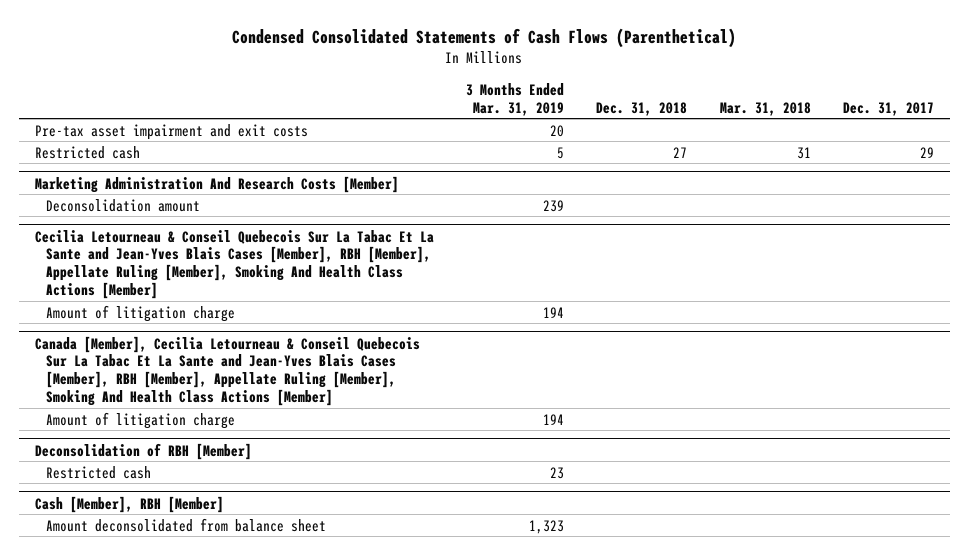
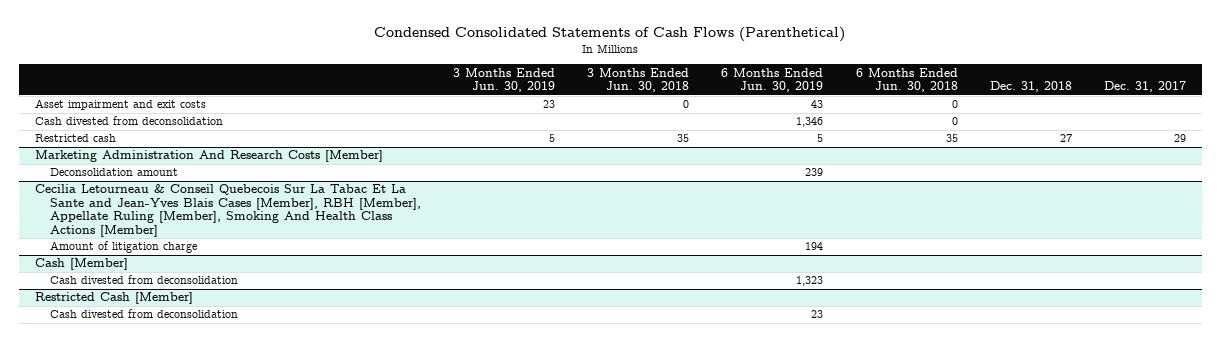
[466,82,565,116] 3 Months Ended Mar. 31, 2019 -> none
[719,101,811,116] Mar. 31, 2018 -> none
none -> [453,67,556,93] 3 Months Ended Jun. 30, 2019
none -> [587,67,690,93] 3 Months Ended Jun. 30, 2018
none -> [721,67,824,93] 6 Months Ended Jun. 30, 2019
none -> [855,67,958,93] 6 Months Ended Jun. 30, 2018
[35,123,309,140] Pre-tax asset impairment and exit costs -> [35,99,207,111] Asset impairment and exit costs
none -> [35,116,224,126] Cash divested from deconsolidation
[35,335,421,407] Canada [Member], Cecilia Letourneau & Conseil Quebecois Sur La Tabac Et La Sante and Jean-Yves Blais Cases [Member], RBH [Member], Appellate Ruling [Member], Smoking And Health Class Actions [Member] -> none
[46,411,236,429] Amount of litigation charge -> none
[35,442,253,460] Deconsolidation of RBH [Member] -> none
[46,465,152,479] Restricted cash -> none
[46,517,327,532] Amount deconsolidated from balance sheet -> none
[35,495,225,513] Cash [Member], RBH [Member] -> [35,258,129,271] Cash [Member]
none -> [49,275,238,285] Cash divested from deconsolidation
none -> [35,292,194,305] Restricted Cash [Member]
none -> [49,309,238,319] Cash divested from deconsolidation

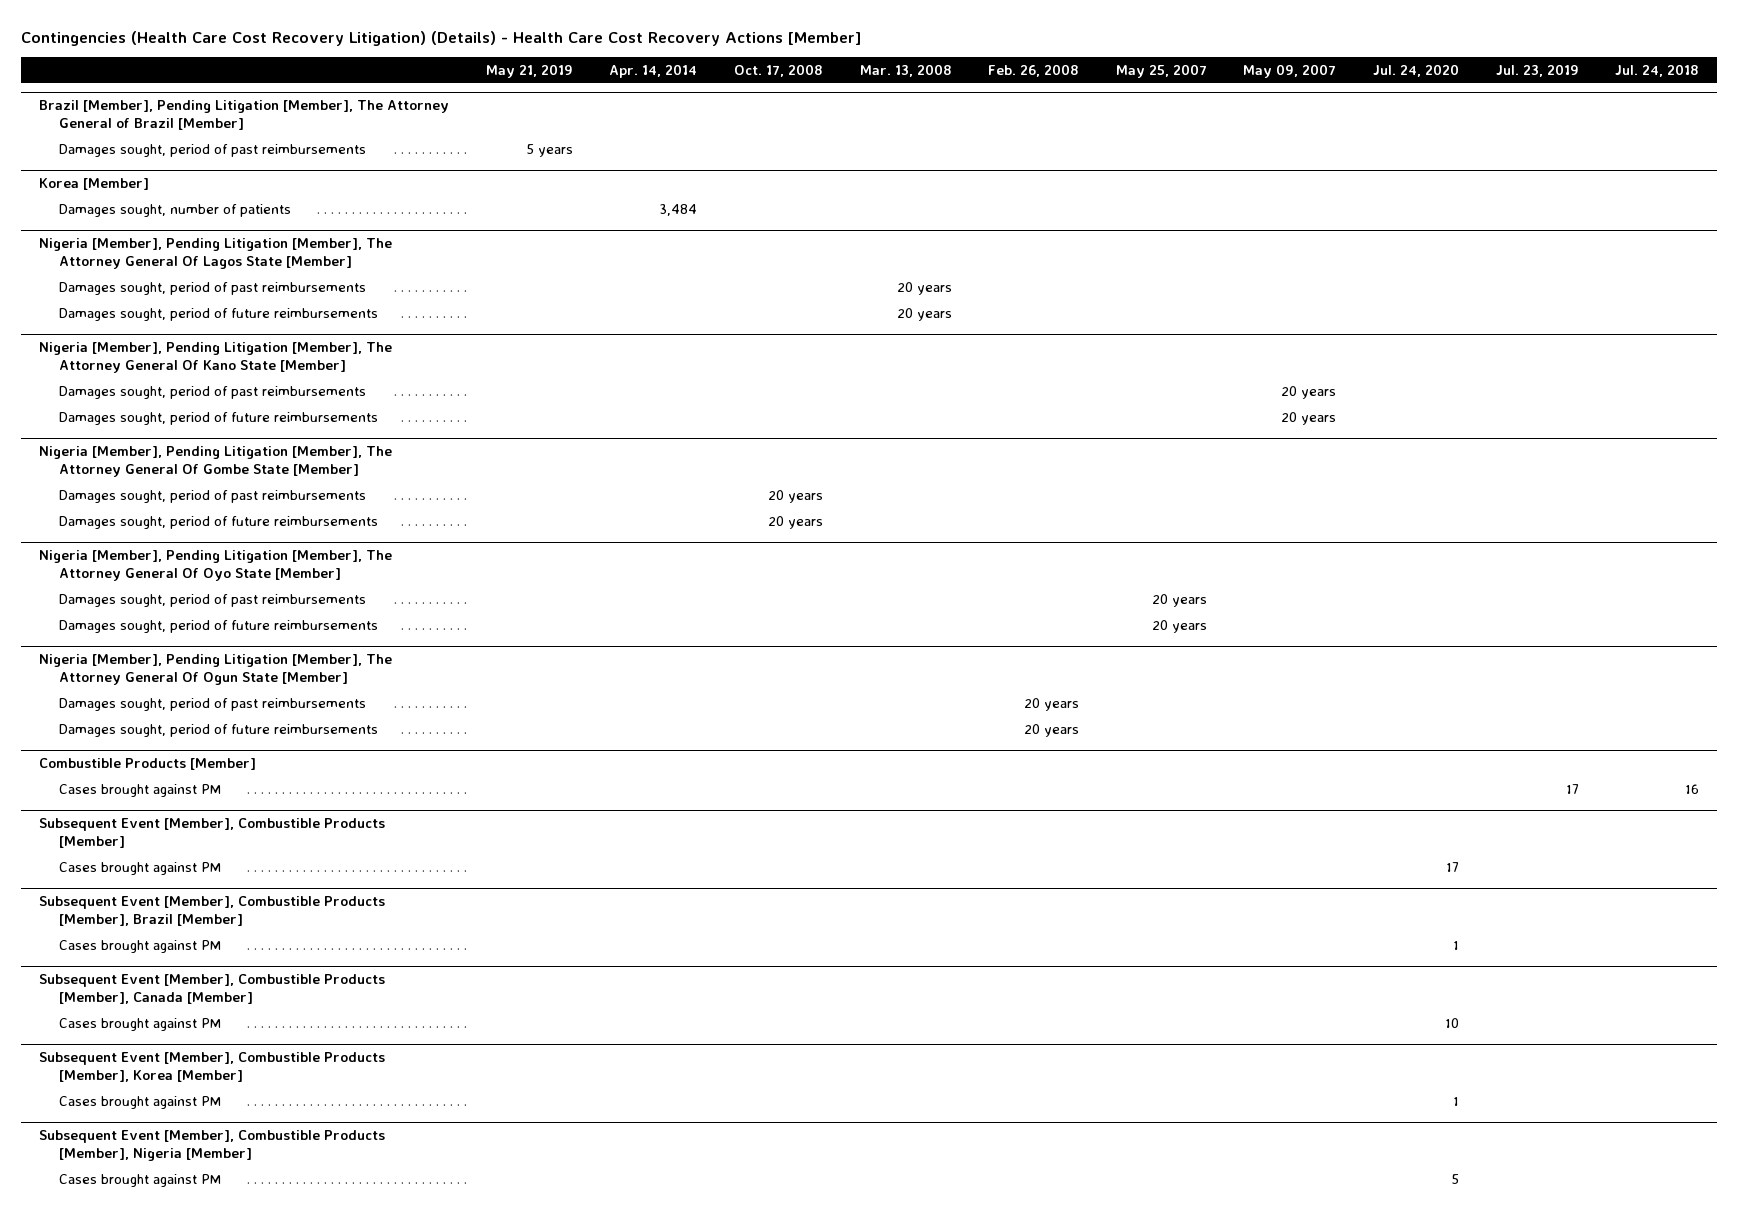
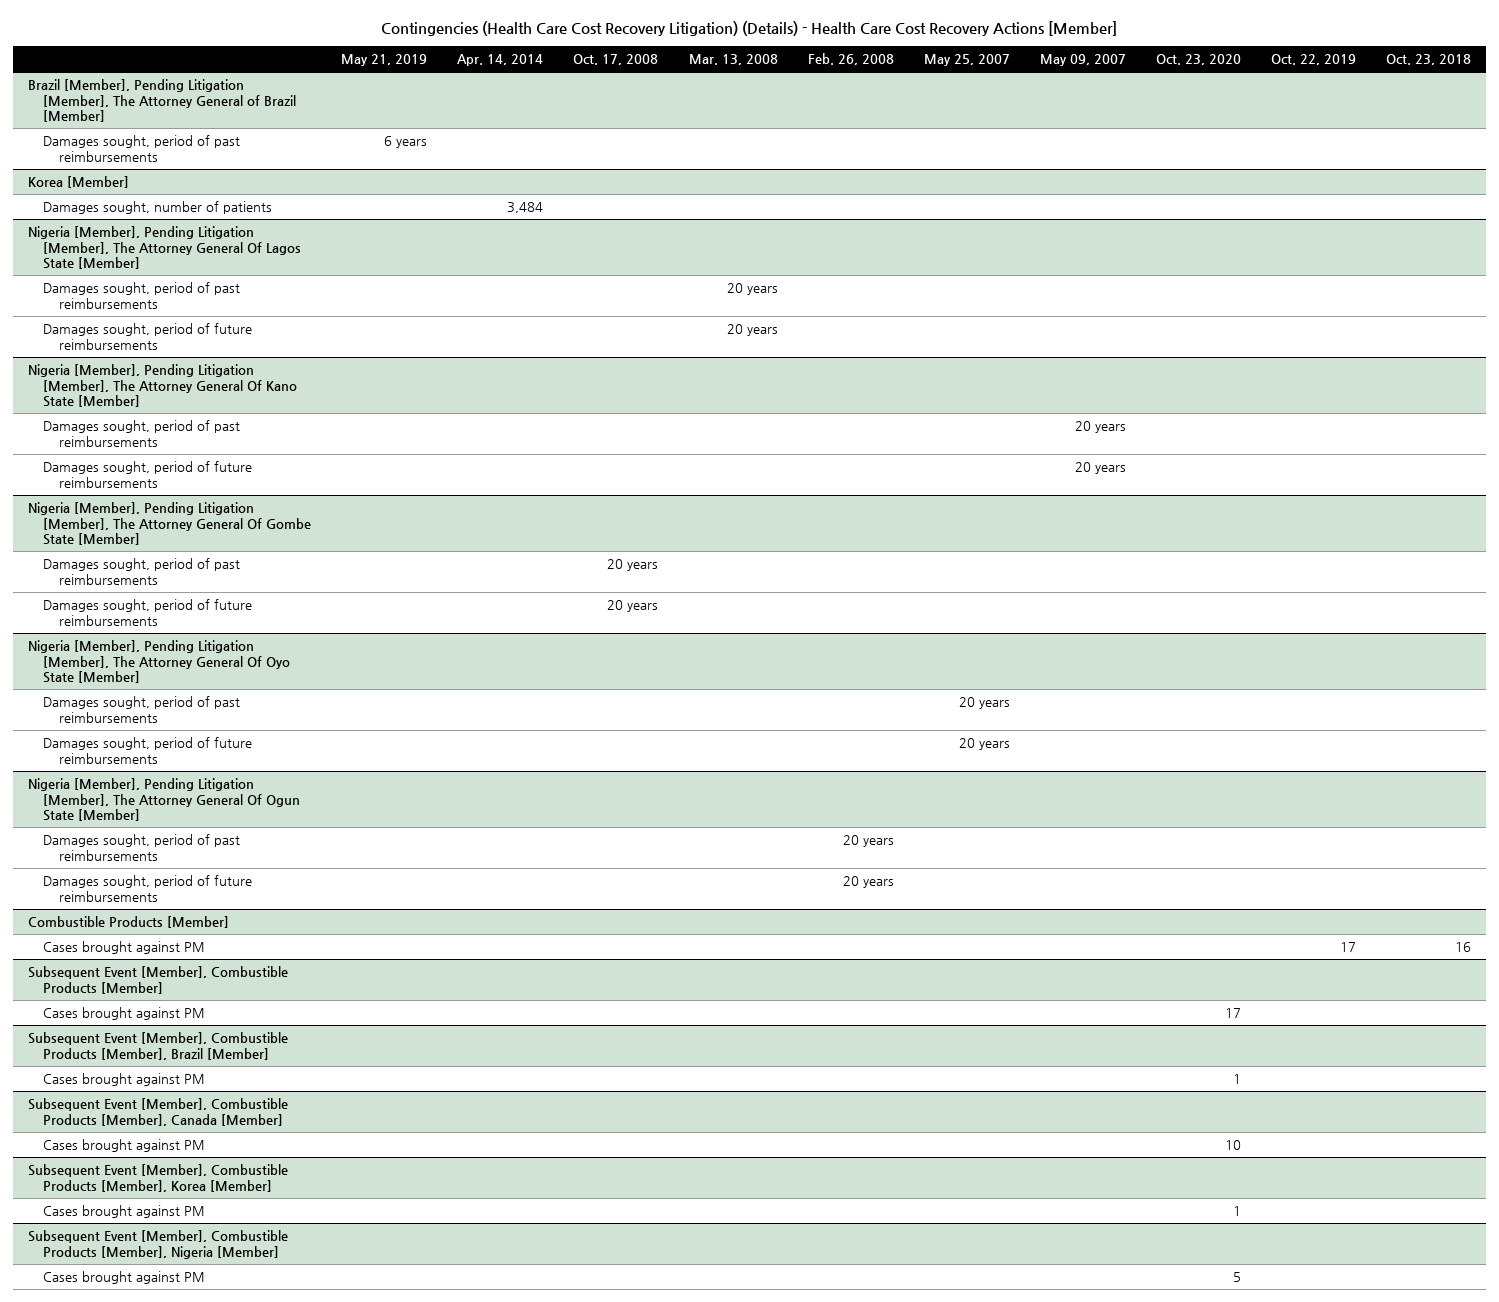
[1372,63,1459,77] Jul. 24, 2020 -> none
[1495,63,1579,77] Jul. 23, 2019 -> none
[1615,63,1700,77] Jul. 24, 2018 -> none
none -> [1155,53,1241,65] Oct. 23, 2020
none -> [1271,53,1357,65] Oct. 22, 2019
none -> [1386,53,1472,65] Oct. 23, 2018
[525,143,573,157] 5 years -> [384,136,428,149] 6 years

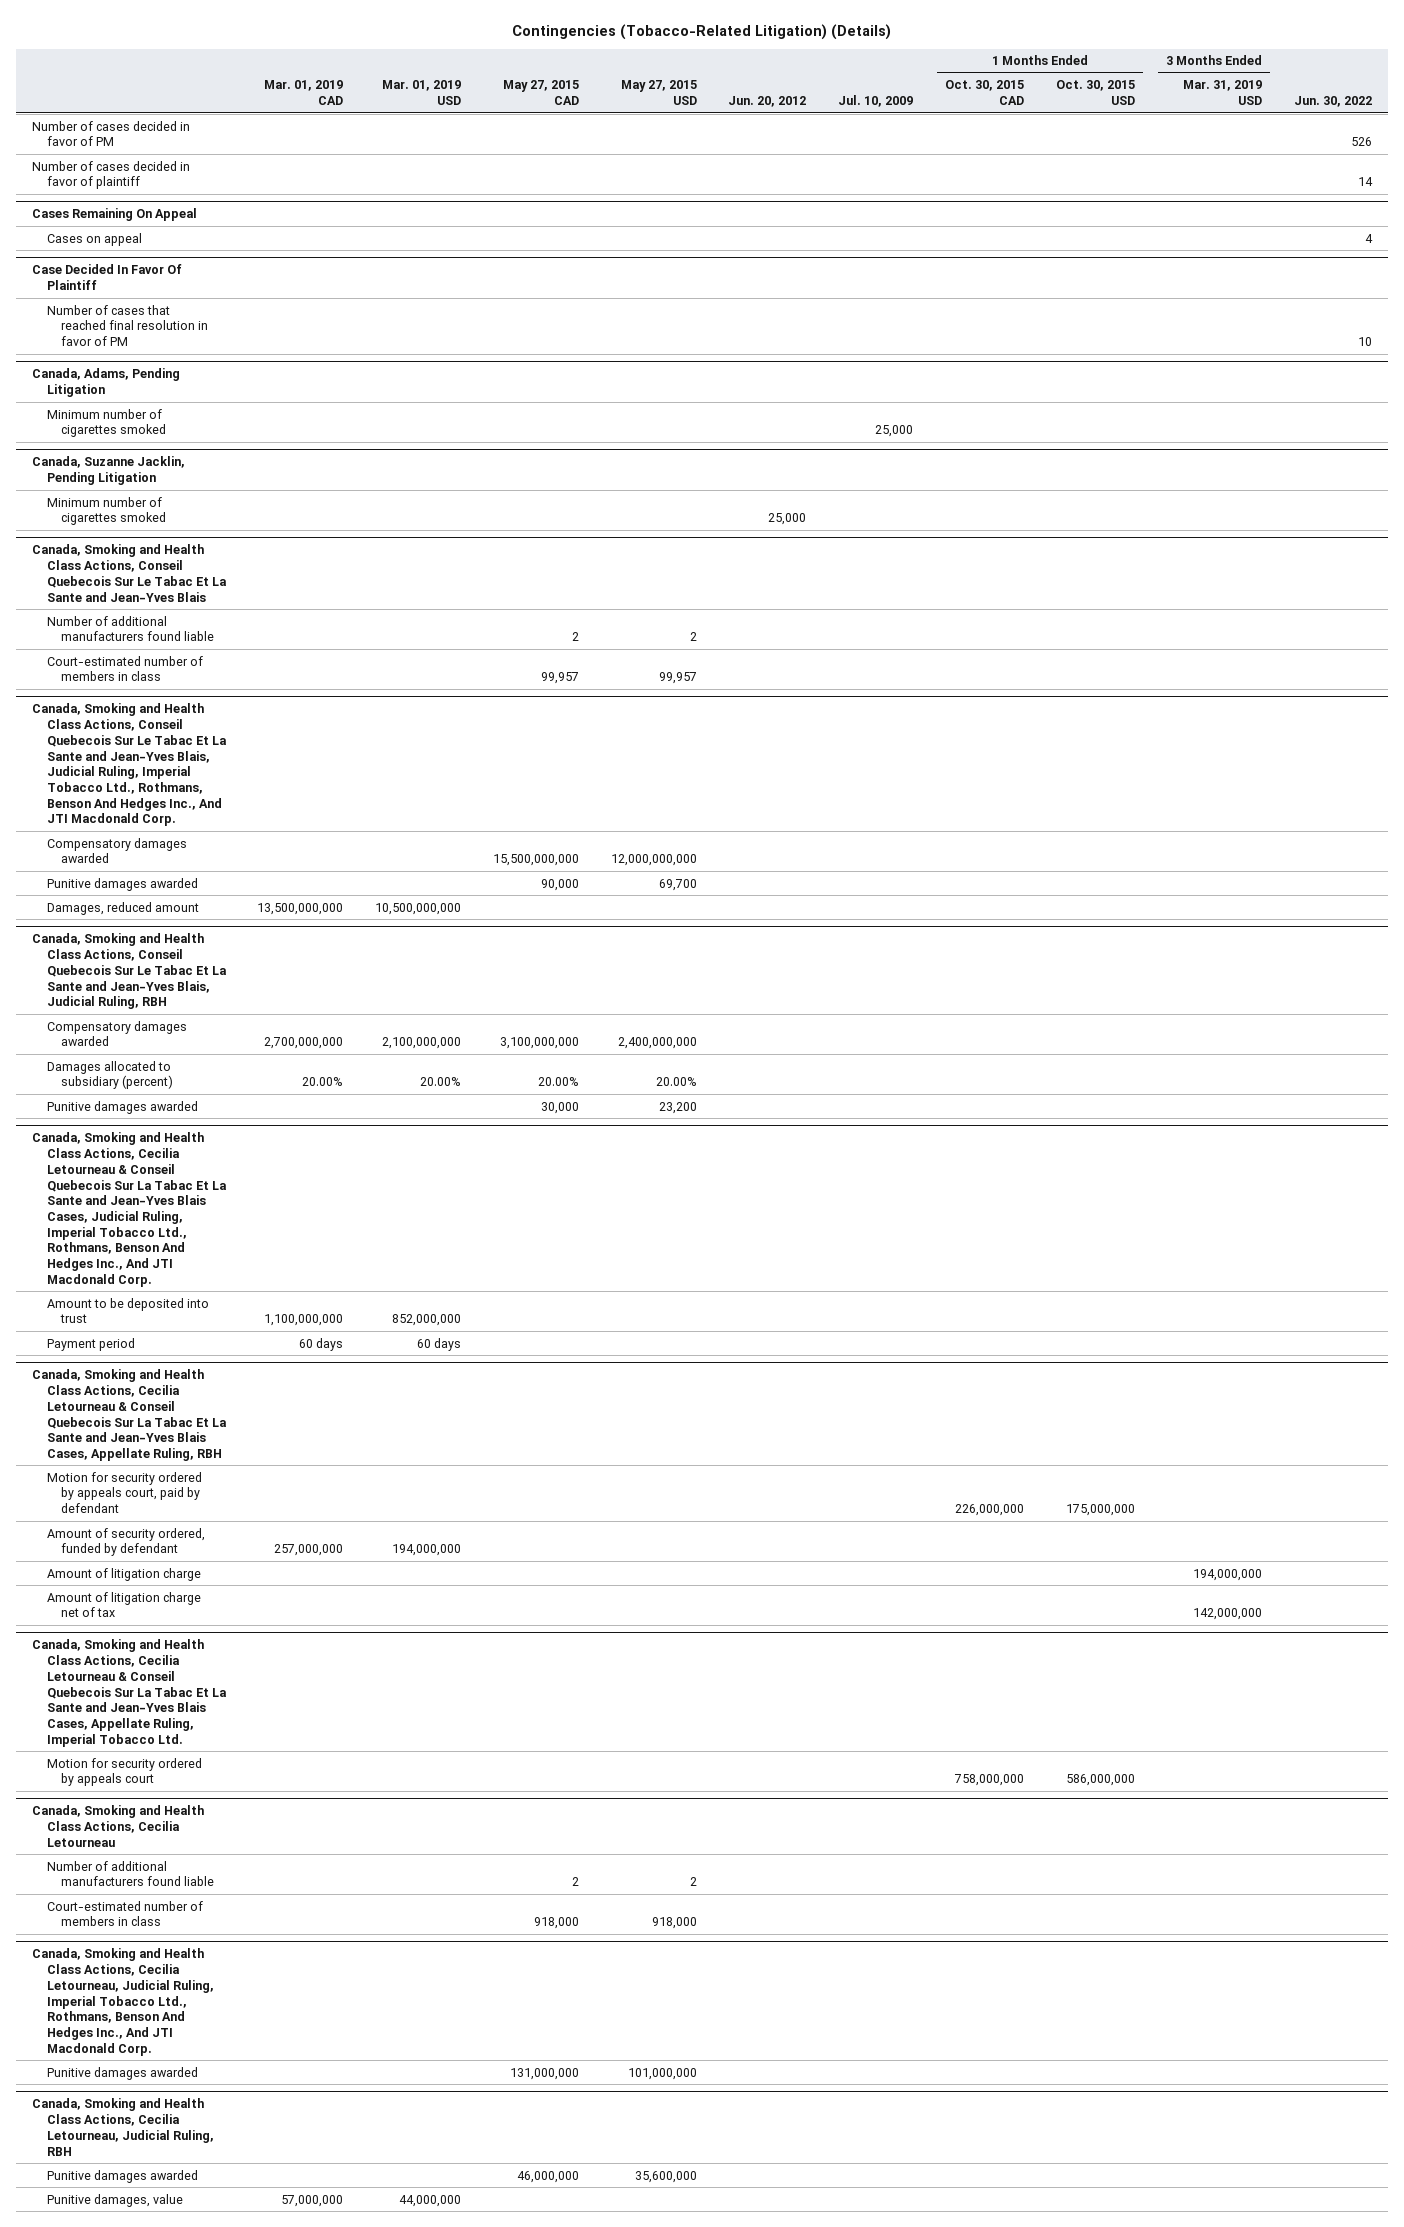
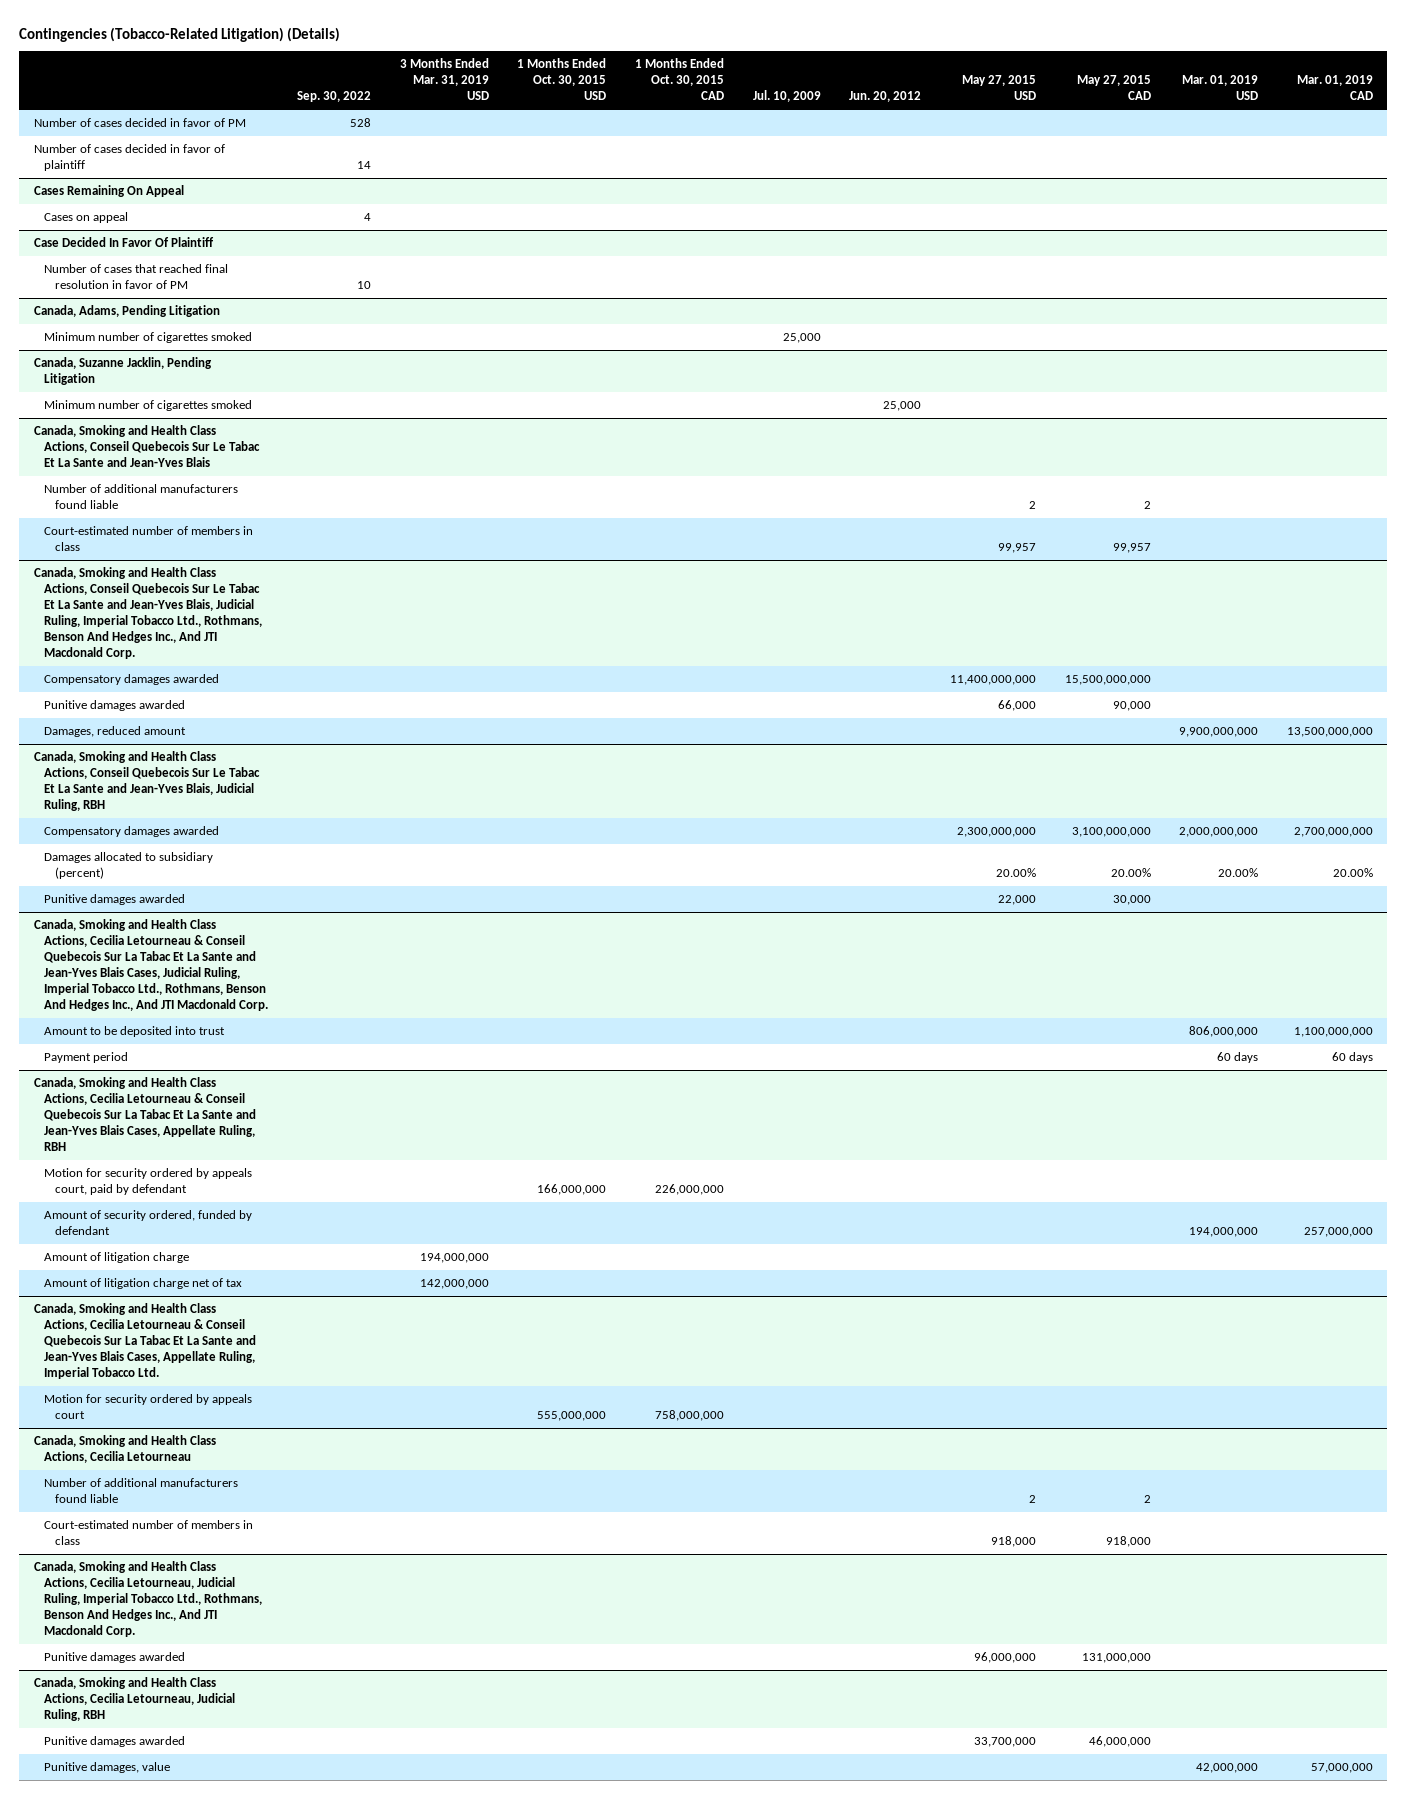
[1294,96,1373,108] Jun. 30, 2022 -> none
none -> [296,91,371,103] Sep. 30, 2022
[610,854,697,867] 12,000,000,000 -> [949,674,1036,685] 11,400,000,000
[658,878,697,891] 69,700 -> [997,699,1036,711] 66,000
[375,902,462,915] 10,500,000,000 -> [1179,726,1259,737] 9,900,000,000
[382,1037,462,1050] 2,100,000,000 -> [1179,826,1259,837] 2,000,000,000
[617,1037,697,1050] 2,400,000,000 -> [956,826,1036,837] 2,300,000,000
[658,1101,697,1114] 23,200 -> [997,894,1036,905] 22,000
[392,1314,462,1327] 852,000,000 -> [1189,1025,1259,1037] 806,000,000
[1065,1503,1135,1516] 175,000,000 -> [537,1183,607,1195] 166,000,000
[1065,1774,1135,1787] 586,000,000 -> [537,1410,607,1421] 555,000,000
[627,2067,697,2080] 101,000,000 -> [973,1651,1036,1663] 96,000,000
[634,2170,697,2183] 35,600,000 -> [973,1736,1036,1747] 33,700,000
[399,2194,462,2207] 44,000,000 -> [1196,1762,1259,1773] 42,000,000

